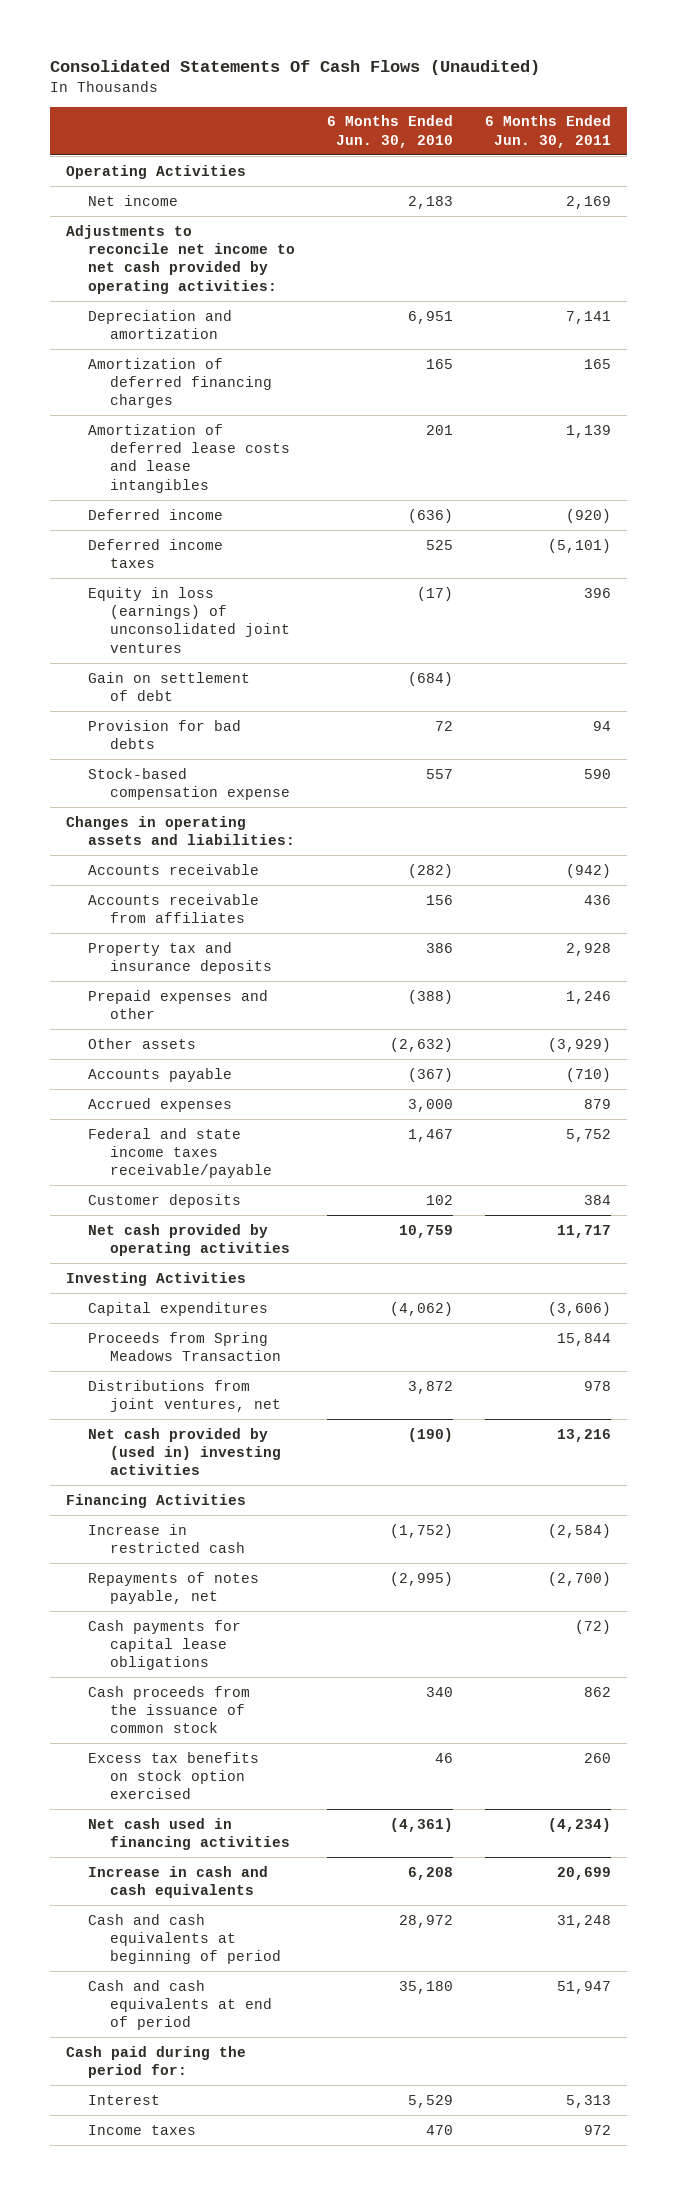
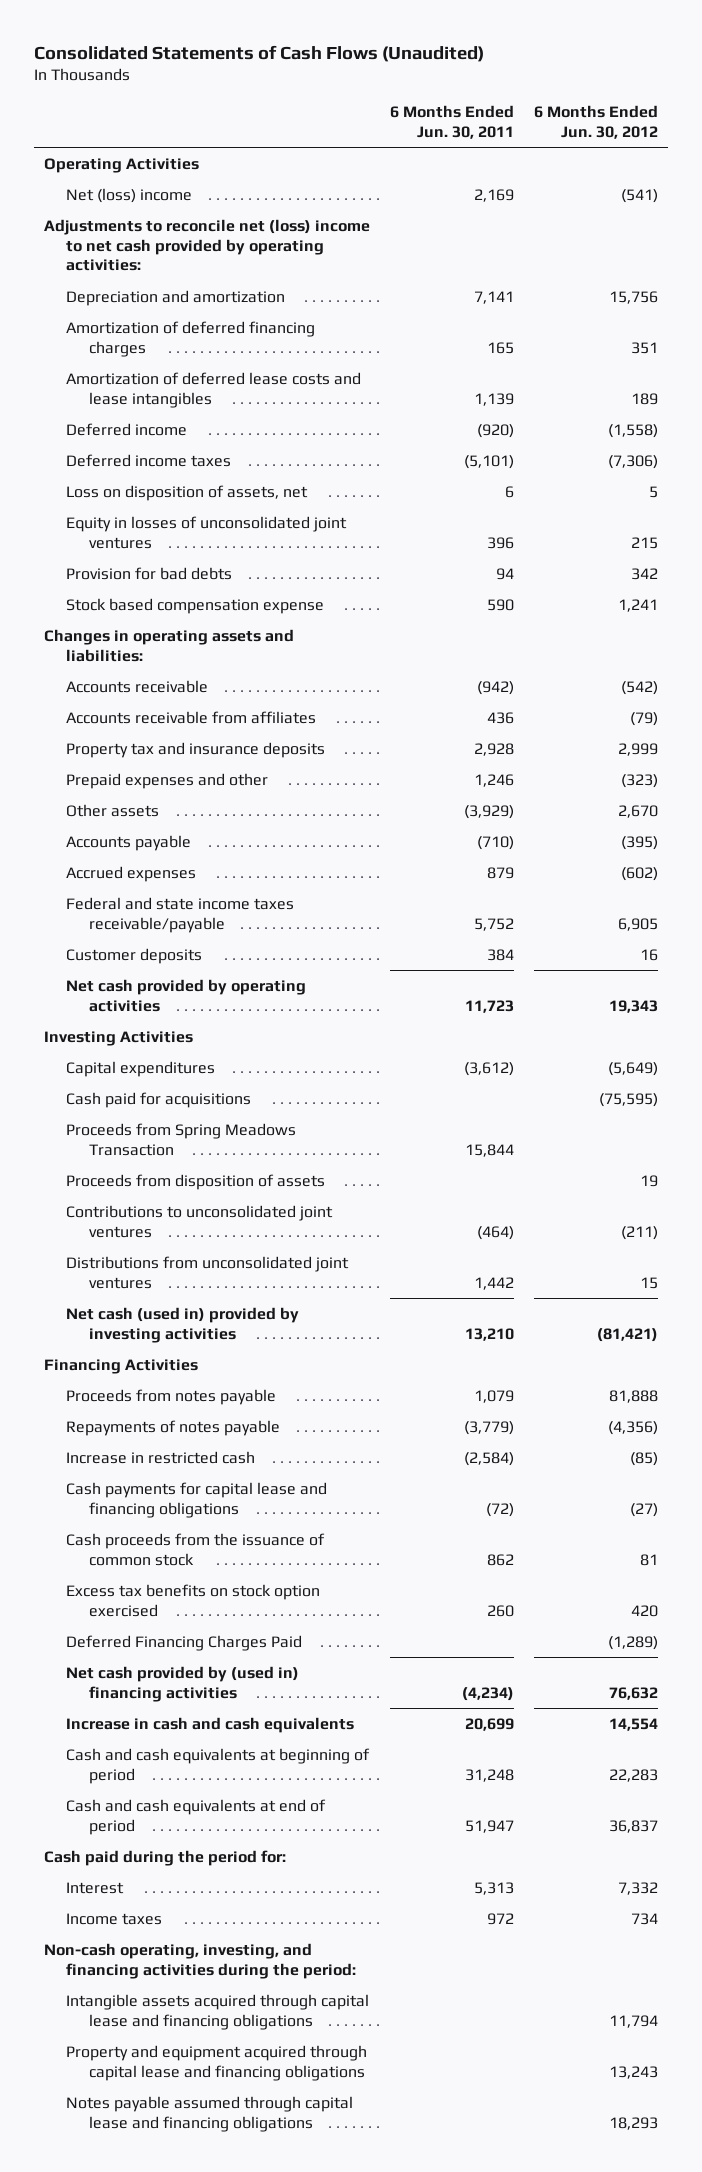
[49,60,540,76] Consolidated Statements Of Cash Flows (Unaudited) -> [33,44,484,62] Consolidated Statements of Cash Flows (Unaudited)
[327,115,454,148] 6 Months Ended Jun. 30, 2010 -> none
none -> [534,105,659,139] 6 Months Ended Jun. 30, 2012
[87,194,178,206] Net income -> [66,187,193,203] Net (loss) income
[65,224,295,294] Adjustments to reconcile net income to net cash provided by operating activities: -> [43,218,370,272] Adjustments to reconcile net (loss) income to net cash provided by operating activities:
[87,671,250,702] Gain on settlement of debt -> none
none -> [66,484,309,501] Loss on disposition of assets, net
[87,586,290,653] Equity in loss (earnings) of unconsolidated joint ventures -> [66,515,348,549] Equity in losses of unconsolidated joint ventures
[87,767,290,801] Stock-based compensation expense -> [66,597,325,614] Stock based compensation expense
[557,1224,612,1238] 11,717 -> [464,999,514,1013] 11,723
[548,1301,612,1316] (3,606) -> [463,1061,514,1076] (3,612)
none -> [66,1091,252,1108] Cash paid for acquisitions
none -> [66,1173,326,1190] Proceeds from disposition of assets
none -> [66,1204,334,1238] Contributions to unconsolidated joint ventures
[87,1379,281,1413] Distributions from joint ventures, net -> [66,1255,350,1289] Distributions from unconsolidated joint ventures
[584,1380,612,1391] 978 -> [473,1276,514,1290] 1,442
[87,1427,281,1476] Net cash provided by (used in) investing activities -> [66,1306,300,1343] Net cash (used in) provided by investing activities
[557,1428,612,1442] 13,216 -> [464,1327,514,1341] 13,210
none -> [66,1388,277,1405] Proceeds from notes payable
none -> [66,1419,281,1436] Repayments of notes payable
[87,1571,259,1605] Repayments of notes payable, net -> none
[87,1619,241,1671] Cash payments for capital lease obligations -> [66,1481,328,1518] Cash payments for capital lease and financing obligations
none -> [66,1634,303,1651] Deferred Financing Charges Paid
[87,1817,290,1851] Net cash used in financing activities -> [66,1665,300,1702] Net cash provided by (used in) financing activities
none -> [43,1942,357,1979] Non-cash operating, investing, and financing activities during the period:
none -> [66,1993,370,2030] Intangible assets acquired through capital lease and financing obligations
none -> [66,2044,368,2081] Property and equipment acquired through capital lease and financing obligations
none -> [66,2095,354,2132] Notes payable assumed through capital lease and financing obligations

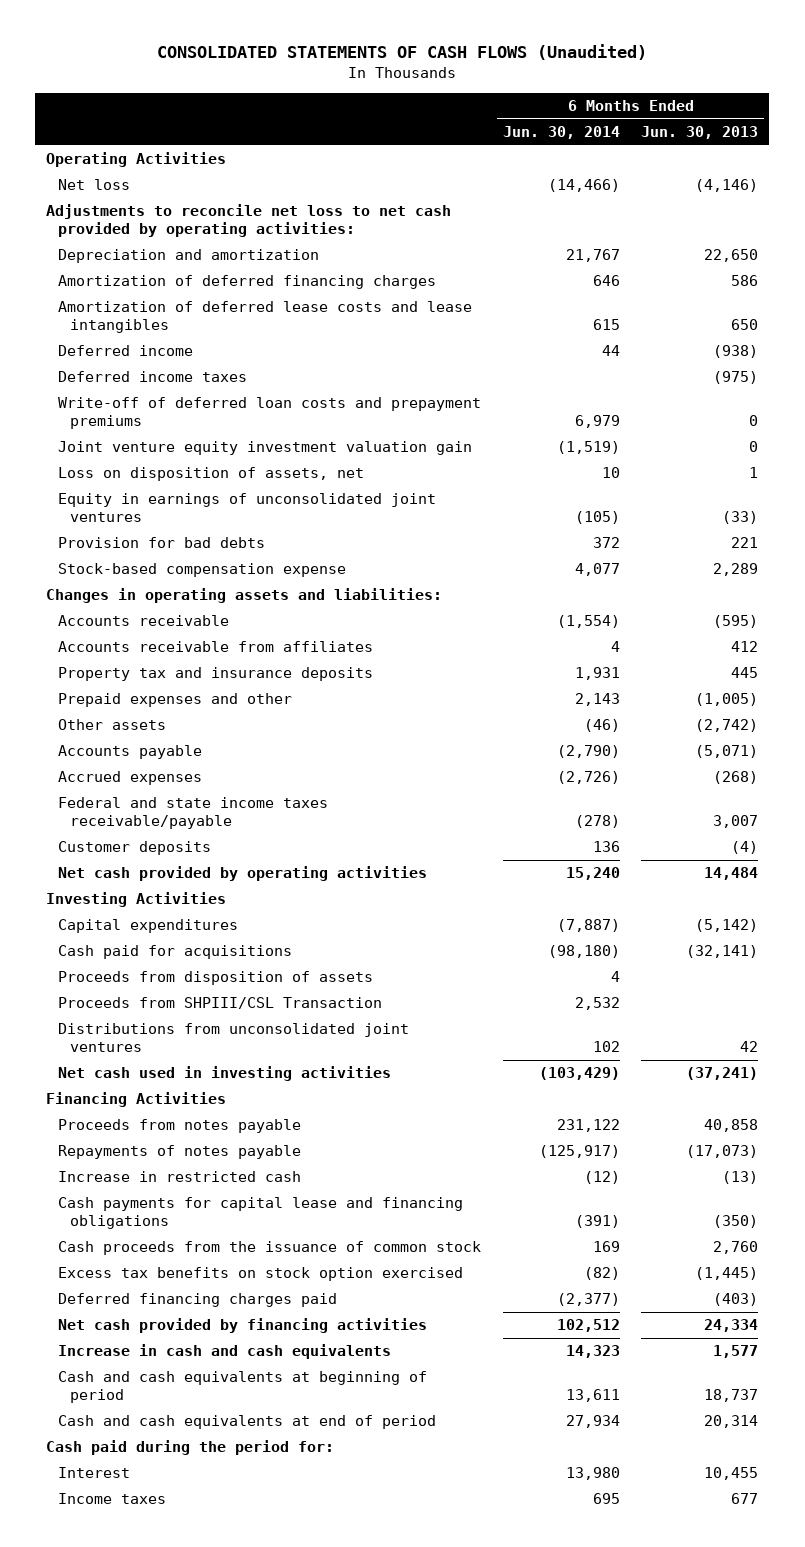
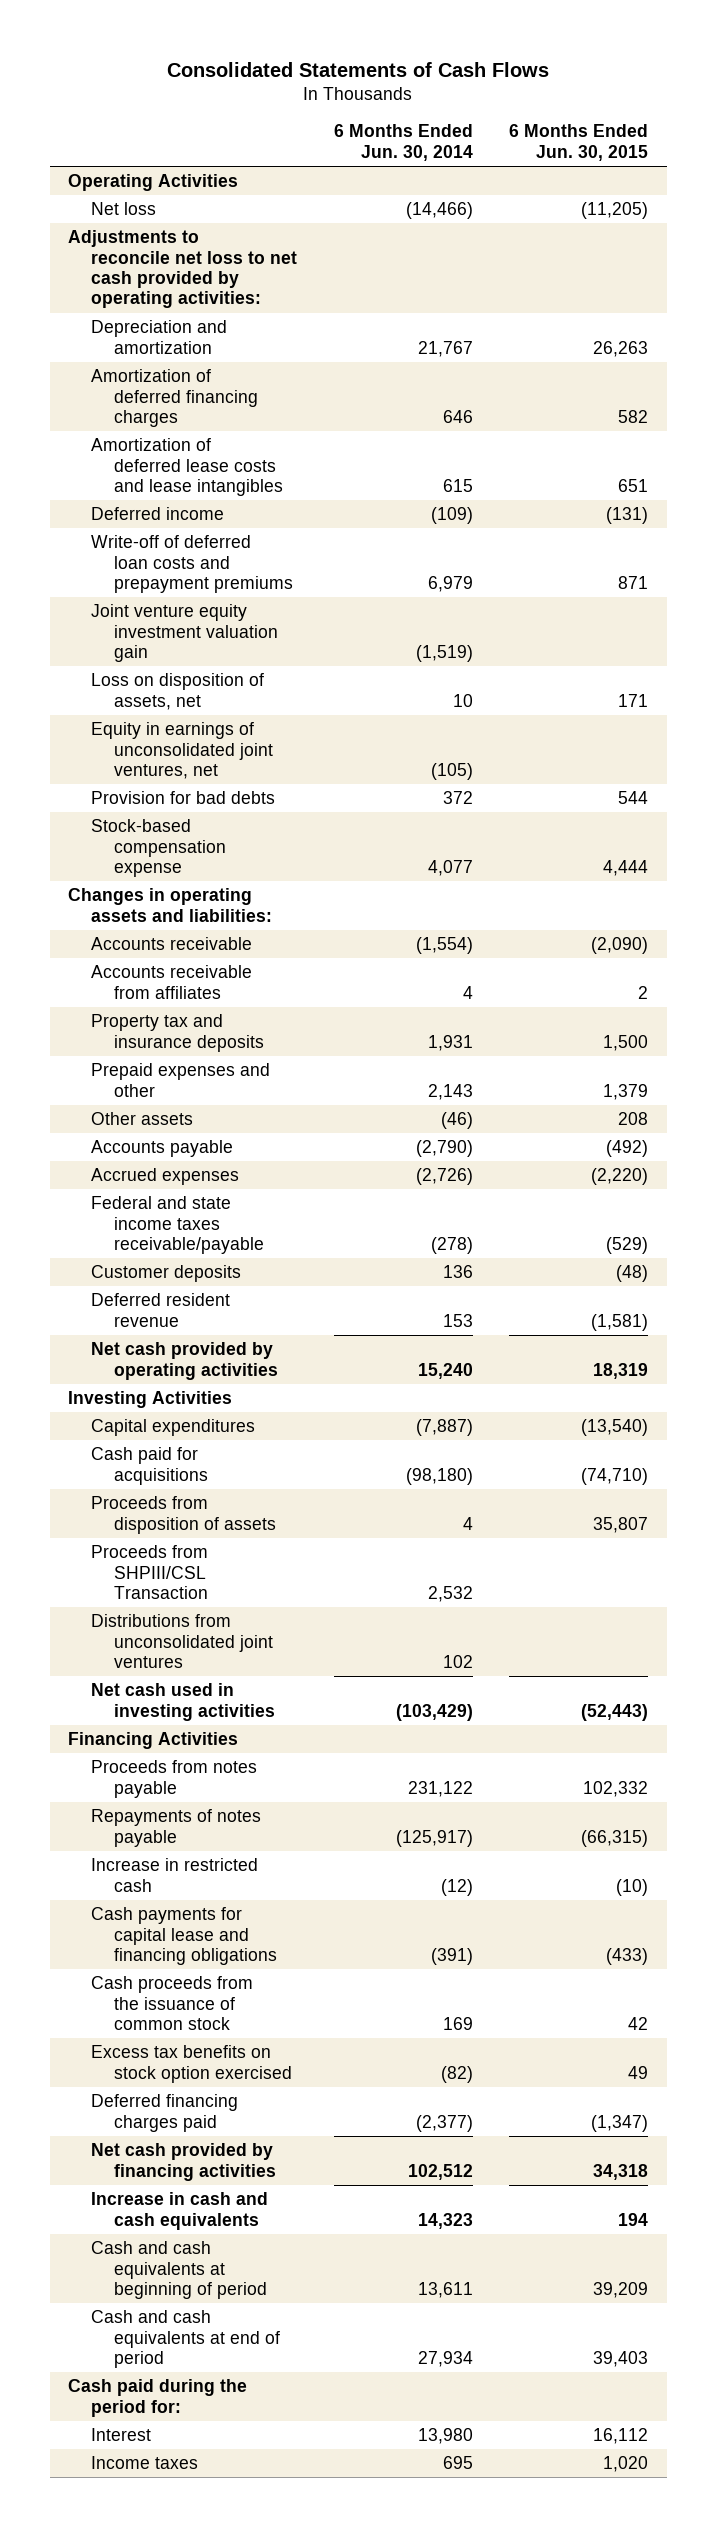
[157,44,648,61] CONSOLIDATED STATEMENTS OF CASH FLOWS (Unaudited) -> [167,61,550,77] Consolidated Statements of Cash Flows
[641,125,759,139] Jun. 30, 2013 -> none
none -> [509,124,649,161] 6 Months Ended Jun. 30, 2015
[58,371,248,383] Deferred income taxes -> none
[601,345,620,357] 44 -> [430,507,473,525] (109)
[58,493,437,523] Equity in earnings of unconsolidated joint ventures -> [90,722,273,779] Equity in earnings of unconsolidated joint ventures, net
none -> [90,1293,230,1327] Deferred resident revenue

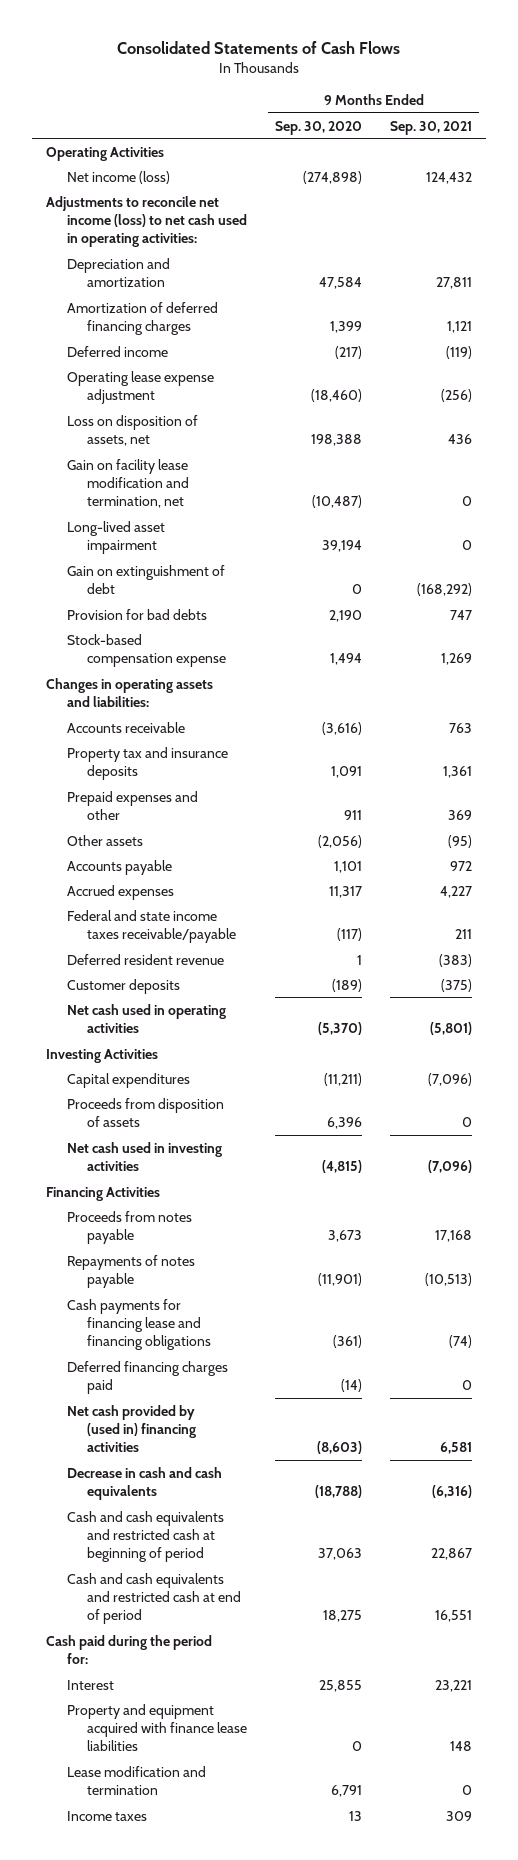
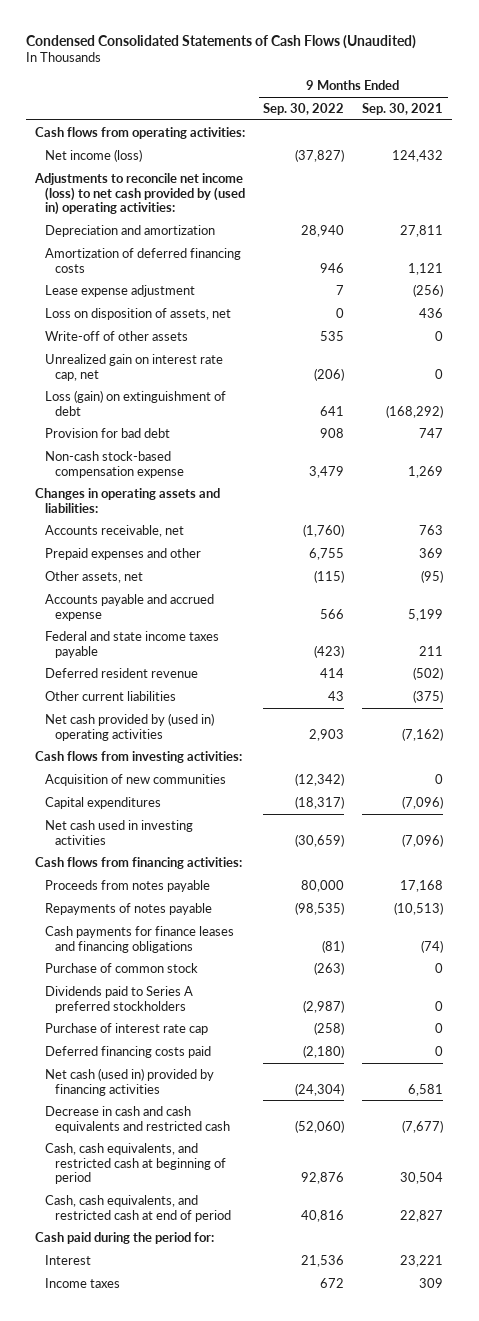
[117,41,401,55] Consolidated Statements of Cash Flows -> [26,34,417,49] Condensed Consolidated Statements of Cash Flows (Unaudited)
[275,120,363,135] Sep. 30, 2020 -> none
none -> [263,102,345,115] Sep. 30, 2022
[46,146,165,161] Operating Activities -> [35,126,246,139] Cash flows from operating activities:
[46,195,247,248] Adjustments to reconcile net income (loss) to net cash used in operating activities: -> [34,172,246,216] Adjustments to reconcile net income (loss) to net cash provided by (used in) operating activities:
[66,345,168,357] Deferred income -> none
[66,301,218,335] Amortization of deferred financing charges -> [45,247,242,273] Amortization of deferred financing costs
[66,370,214,404] Operating lease expense adjustment -> [45,284,196,297] Lease expense adjustment
[66,458,190,509] Gain on facility lease modification and termination, net -> none
[66,520,165,554] Long-lived asset impairment -> none
none -> [45,330,189,341] Write-off of other assets
none -> [45,353,224,381] Unrealized gain on interest rate cap, net
[66,564,225,594] Gain on extinguishment of debt -> [45,389,227,416] Loss (gain) on extinguishment of debt
[66,608,207,620] Provision for bad debts -> [45,427,171,438] Provision for bad debt
[66,633,227,667] Stock-based compensation expense -> [45,450,185,478] Non-cash stock-based compensation expense
[66,746,228,780] Property tax and insurance deposits -> none
[66,721,185,733] Accounts receivable -> [45,524,185,537] Accounts receivable, net
[66,884,174,900] Accrued expenses -> none
[66,834,143,846] Other assets -> [45,570,144,583] Other assets, net
[66,859,172,875] Accounts payable -> [45,593,215,621] Accounts payable and accrued expense
[450,860,473,871] 972 -> [408,608,444,621] 5,199
[66,909,237,943] Federal and state income taxes receivable/payable -> [45,630,220,658] Federal and state income taxes payable
[439,953,473,967] (383) -> [413,666,444,680] (502)
[66,978,180,994] Customer deposits -> [45,690,177,701] Other current liabilities
[66,1003,226,1033] Net cash used in operating activities -> [45,712,215,741] Net cash provided by (used in) operating activities
[430,1021,473,1035] (5,801) -> [402,727,444,741] (7,162)
[46,1048,159,1063] Investing Activities -> [35,750,243,763] Cash flows from investing activities:
none -> [45,773,227,786] Acquisition of new communities
[66,1097,224,1127] Proceeds from disposition of assets -> none
[46,1186,161,1201] Financing Activities -> [35,856,243,869] Cash flows from financing activities:
[66,1298,212,1351] Cash payments for financing lease and financing obligations -> [45,925,235,953] Cash payments for finance leases and financing obligations
none -> [45,962,199,973] Purchase of common stock
none -> [45,985,194,1013] Dividends paid to Series A preferred stockholders
none -> [45,1022,209,1035] Purchase of interest rate cap
[66,1360,228,1394] Deferred financing charges paid -> [45,1045,212,1058] Deferred financing costs paid
[66,1404,197,1453] Net cash provided by (used in) financing activities -> [45,1067,215,1096] Net cash (used in) provided by financing activities
[66,1466,222,1500] Decrease in cash and cash equivalents -> [45,1105,231,1133] Decrease in cash and cash equivalents and restricted cash
[432,1484,473,1498] (6,316) -> [402,1119,444,1133] (7,677)
[66,1510,224,1563] Cash and cash equivalents and restricted cash at beginning of period -> [45,1142,227,1185] Cash, cash equivalents, and restricted cash at beginning of period
[431,1548,473,1561] 22,867 -> [400,1172,444,1185] 30,504
[66,1572,242,1625] Cash and cash equivalents and restricted cash at end of period -> [45,1194,232,1222] Cash, cash equivalents, and restricted cash at end of period
[435,1610,473,1623] 16,551 -> [400,1209,444,1222] 22,827
[66,1703,248,1752] Property and equipment acquired with finance lease liabilities -> none
[66,1765,206,1795] Lease modification and termination -> none

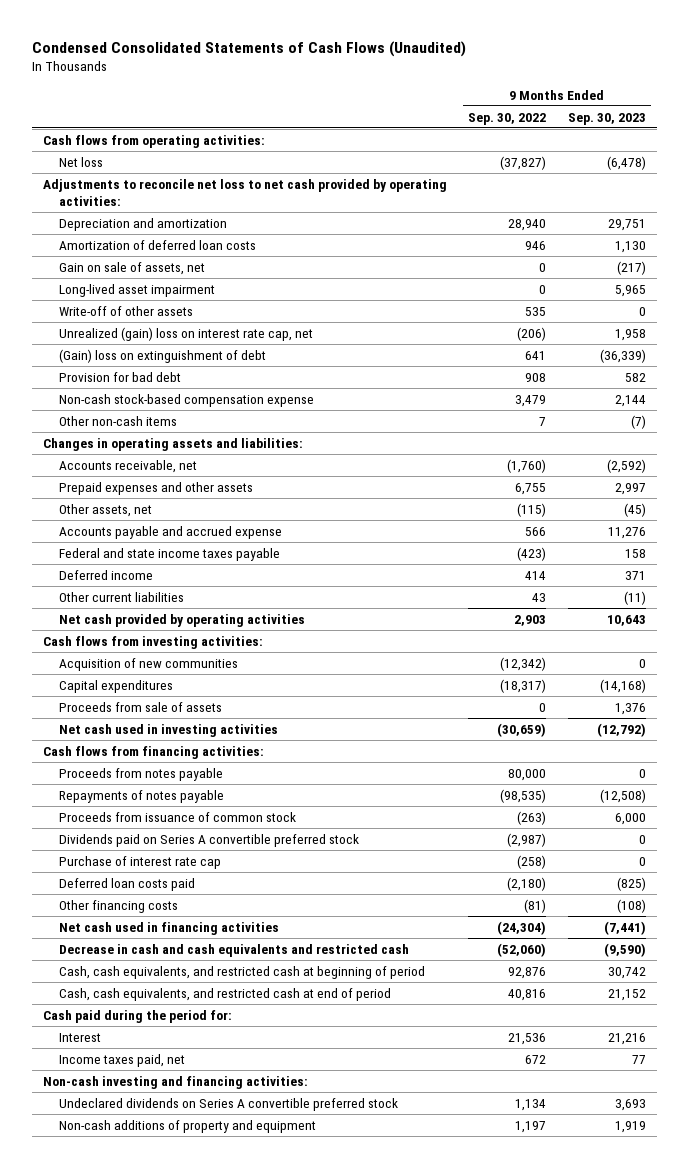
[362,102,444,115] Sep. 30, 2021 -> none
none -> [568,112,647,125] Sep. 30, 2023
[45,148,143,162] Net income (loss) -> [59,156,104,167] Net loss
[34,172,246,216] Adjustments to reconcile net income (loss) to net cash provided by (used in) operating activities: -> [42,178,447,206] Adjustments to reconcile net loss to net cash provided by operating activities:
[45,284,196,297] Lease expense adjustment -> none
[45,247,242,273] Amortization of deferred financing costs -> [59,239,257,250] Amortization of deferred loan costs
[45,307,232,320] Loss on disposition of assets, net -> [59,261,206,275] Gain on sale of assets, net
none -> [59,283,216,297] Long-lived asset impairment
[45,353,224,381] Unrealized gain on interest rate cap, net -> [59,326,314,341] Unrealized (gain) loss on interest rate cap, net
[45,389,227,416] Loss (gain) on extinguishment of debt -> [59,348,267,363] (Gain) loss on extinguishment of debt
none -> [59,415,178,426] Other non-cash items
[45,547,202,560] Prepaid expenses and other -> [59,481,254,495] Prepaid expenses and other assets
[45,667,199,678] Deferred resident revenue -> [59,569,154,580] Deferred income
[45,712,215,741] Net cash provided by (used in) operating activities -> [59,613,306,627] Net cash provided by operating activities
none -> [59,701,223,712] Proceeds from sale of assets
[45,925,235,953] Cash payments for finance leases and financing obligations -> none
[45,962,199,973] Purchase of common stock -> [59,811,297,822] Proceeds from issuance of common stock
[45,985,194,1013] Dividends paid to Series A preferred stockholders -> [59,833,360,847] Dividends paid on Series A convertible preferred stock
[45,1045,212,1058] Deferred financing costs paid -> [59,877,196,891] Deferred loan costs paid
none -> [59,899,179,913] Other financing costs
[45,1067,215,1096] Net cash (used in) provided by financing activities -> [59,921,280,935] Net cash used in financing activities
[45,1277,121,1288] Income taxes -> [59,1053,186,1067] Income taxes paid, net
none -> [42,1075,308,1089] Non-cash investing and financing activities:
none -> [59,1097,399,1111] Undeclared dividends on Series A convertible preferred stock
none -> [59,1119,317,1133] Non-cash additions of property and equipment

